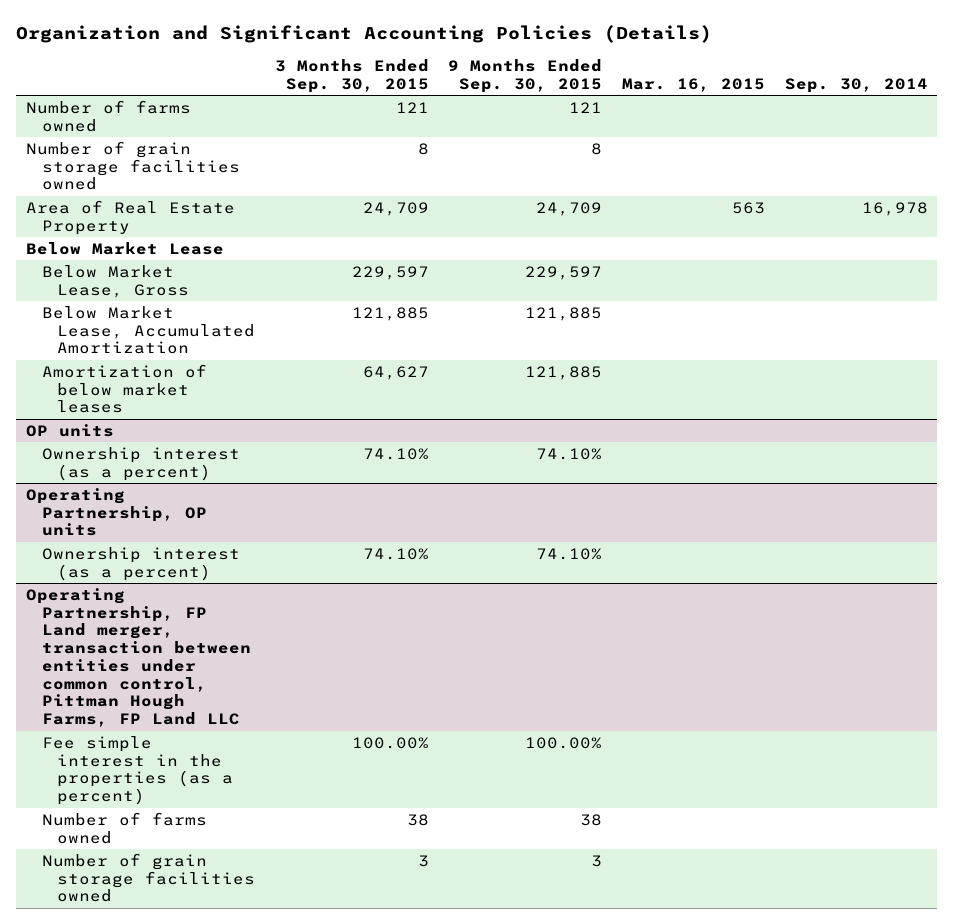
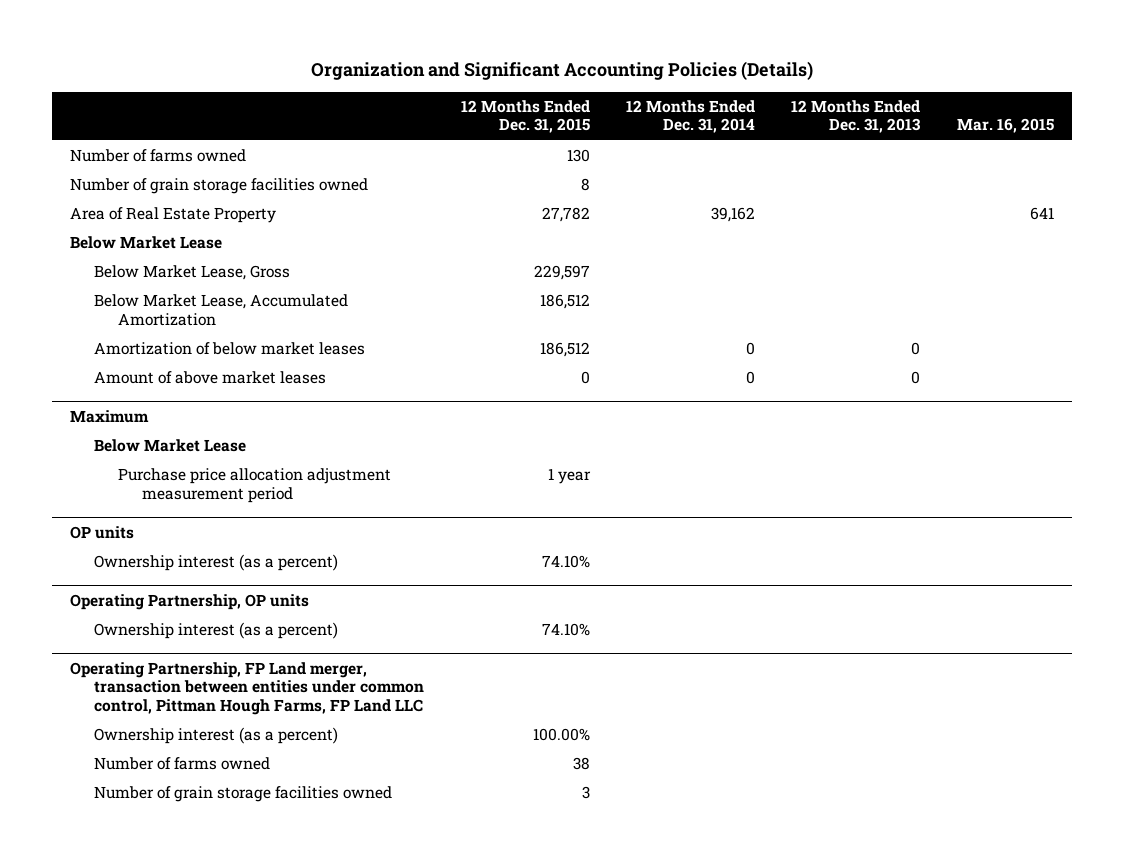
[274,59,429,93] 3 Months Ended Sep. 30, 2015 -> none
[448,59,603,93] 9 Months Ended Sep. 30, 2015 -> none
[784,77,928,93] Sep. 30, 2014 -> none
none -> [460,99,590,134] 12 Months Ended Dec. 31, 2015
none -> [626,99,756,134] 12 Months Ended Dec. 31, 2014
none -> [791,99,922,134] 12 Months Ended Dec. 31, 2013
[732,201,766,214] 563 -> [1029,207,1054,221] 641
none -> [94,371,327,385] Amount of above market leases
none -> [70,409,150,423] Maximum
none -> [94,439,247,453] Below Market Lease
none -> [117,468,391,503] Purchase price allocation adjustment measurement period
[41,735,234,806] Fee simple interest in the properties (as a percent) -> none
none -> [94,727,339,745] Ownership interest (as a percent)

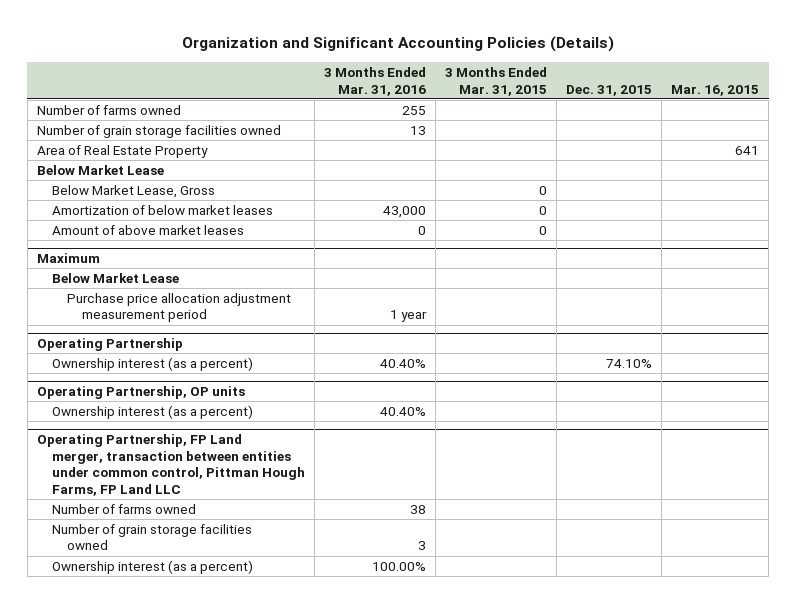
[460,99,590,134] 12 Months Ended Dec. 31, 2015 -> none
[626,99,756,134] 12 Months Ended Dec. 31, 2014 -> none
[791,99,922,134] 12 Months Ended Dec. 31, 2013 -> none
none -> [324,66,427,96] 3 Months Ended Mar. 31, 2016
none -> [445,66,548,96] 3 Months Ended Mar. 31, 2015
none -> [566,84,653,96] Dec. 31, 2015
[94,294,349,326] Below Market Lease, Accumulated Amortization -> none
[70,525,135,539] OP units -> none
[94,554,339,572] Ownership interest (as a percent) -> none
none -> [36,338,183,352] Operating Partnership
none -> [51,356,253,371] Ownership interest (as a percent)
[94,727,339,745] Ownership interest (as a percent) -> [51,559,253,574] Ownership interest (as a percent)

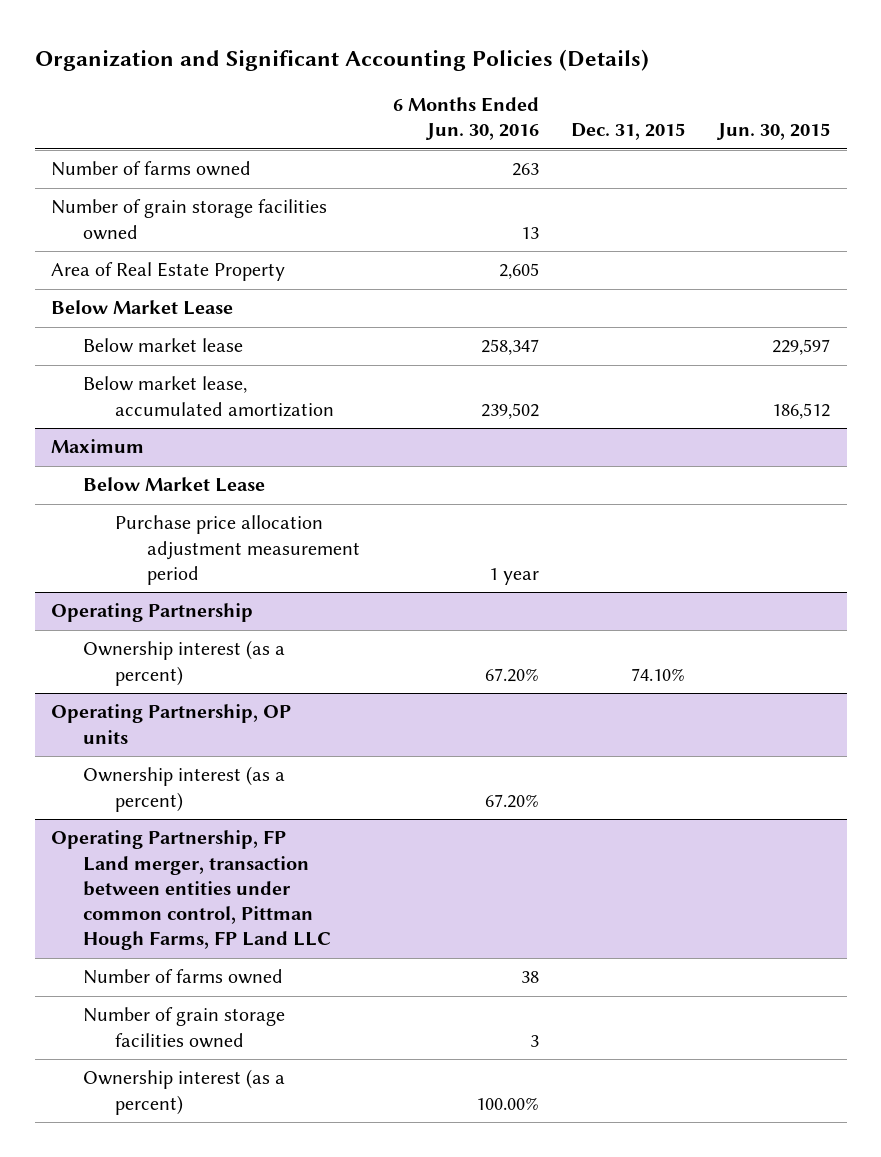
[324,66,427,96] 3 Months Ended Mar. 31, 2016 -> none
[445,66,548,96] 3 Months Ended Mar. 31, 2015 -> none
[671,84,760,96] Mar. 16, 2015 -> none
none -> [392,97,539,141] 6 Months Ended Jun. 30, 2016
none -> [716,123,831,141] Jun. 30, 2015
[51,204,273,215] Amortization of below market leases -> none
[51,224,244,235] Amount of above market leases -> none
[51,184,215,198] Below Market Lease, Gross -> [83,338,244,354] Below market lease
none -> [83,376,334,417] Below market lease, accumulated amortization

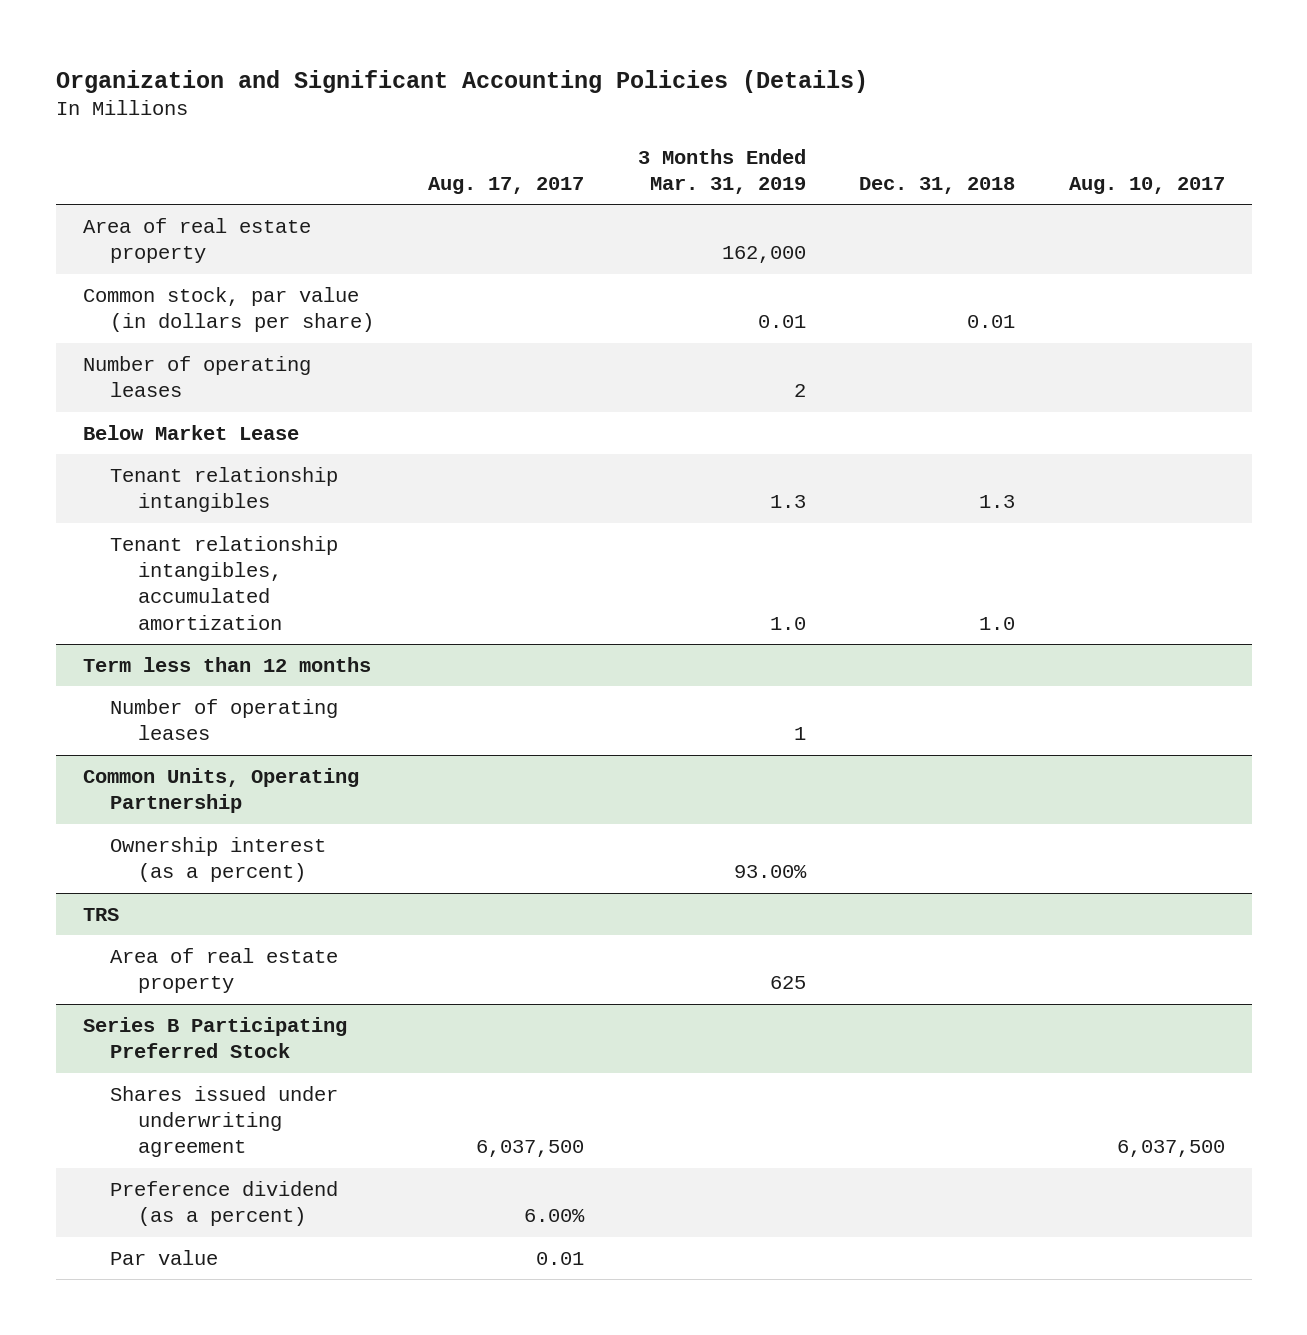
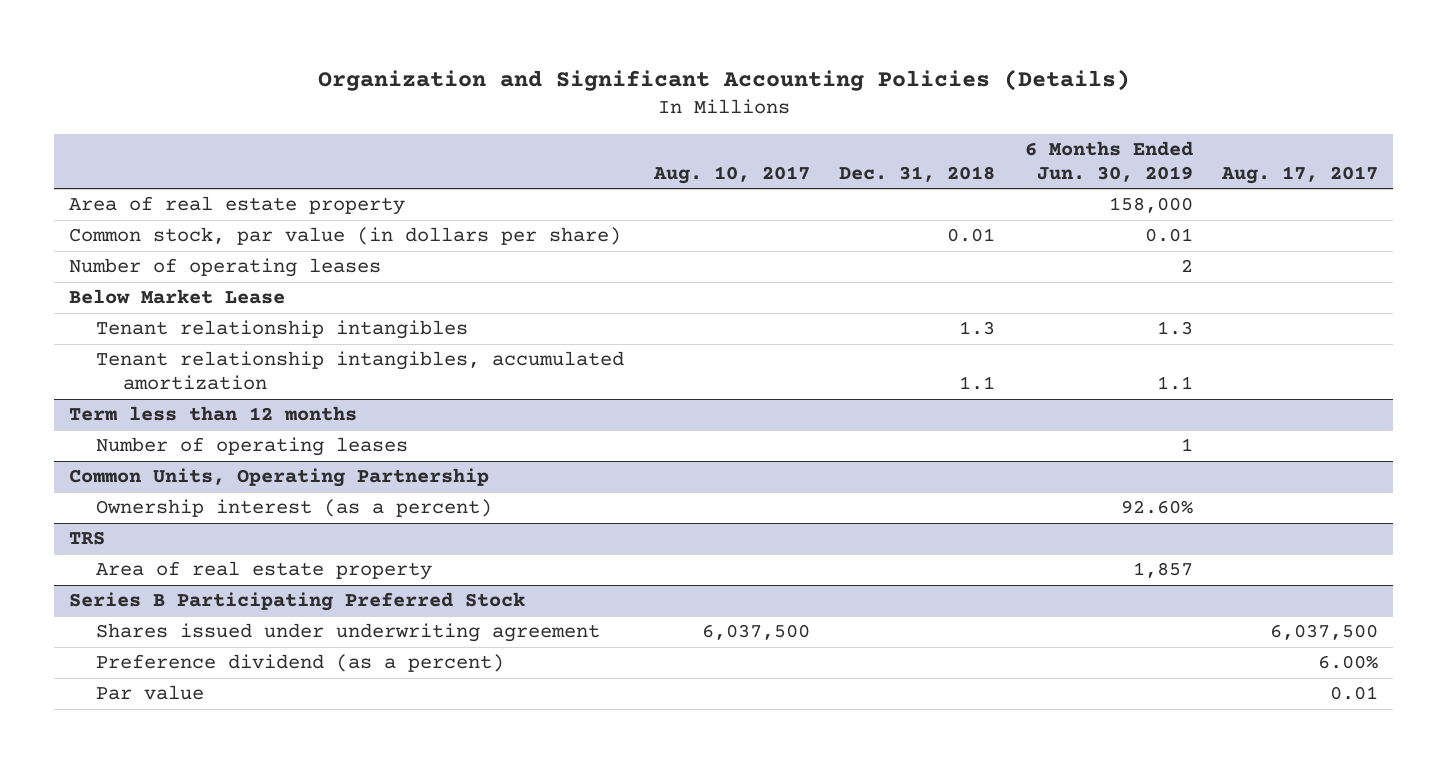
[637,148,806,195] 3 Months Ended Mar. 31, 2019 -> none
none -> [1024,141,1193,182] 6 Months Ended Jun. 30, 2019
[979,616,1016,630] 1.0 -> [959,376,996,391] 1.1

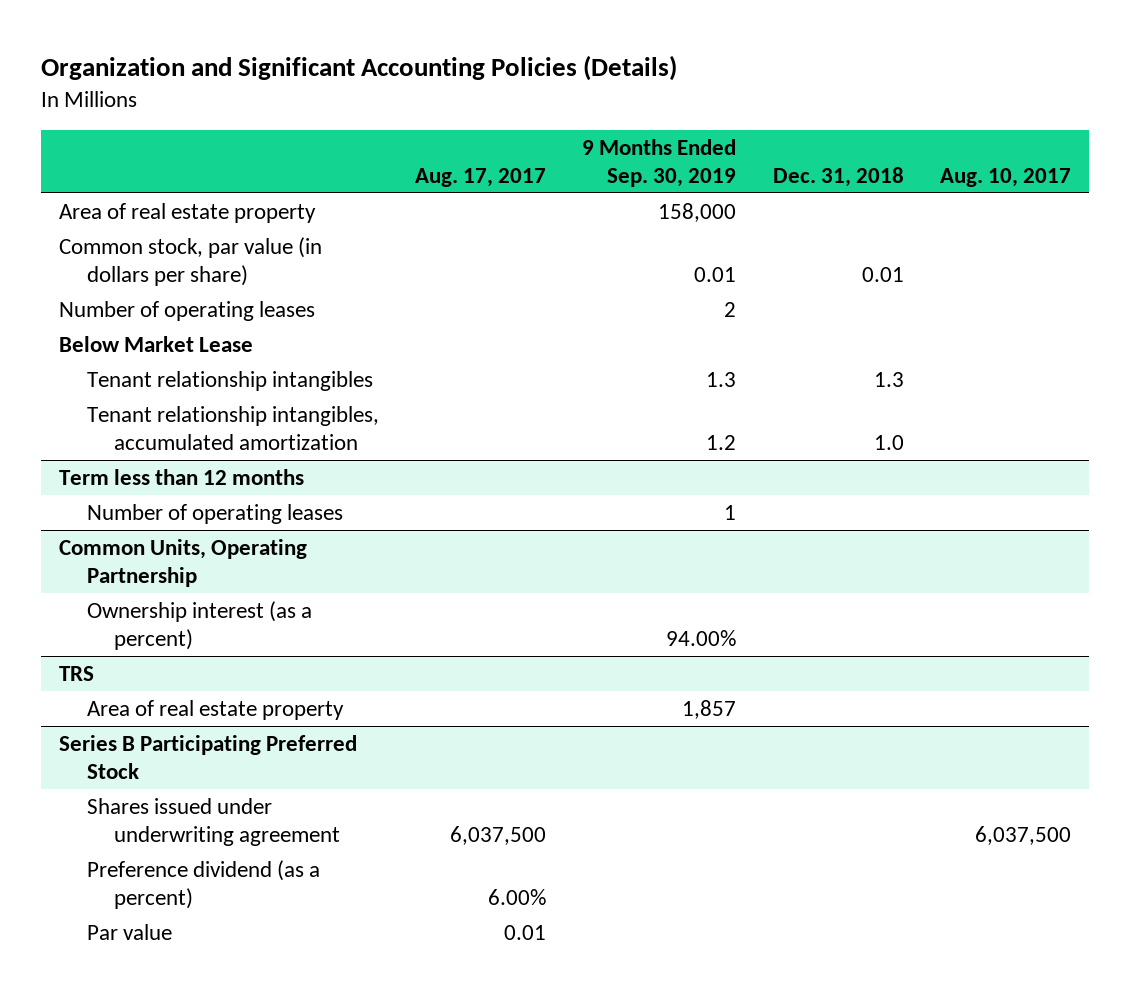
[1024,141,1193,182] 6 Months Ended Jun. 30, 2019 -> none
none -> [582,138,737,187] 9 Months Ended Sep. 30, 2019
[959,376,996,391] 1.1 -> [873,434,904,450] 1.0

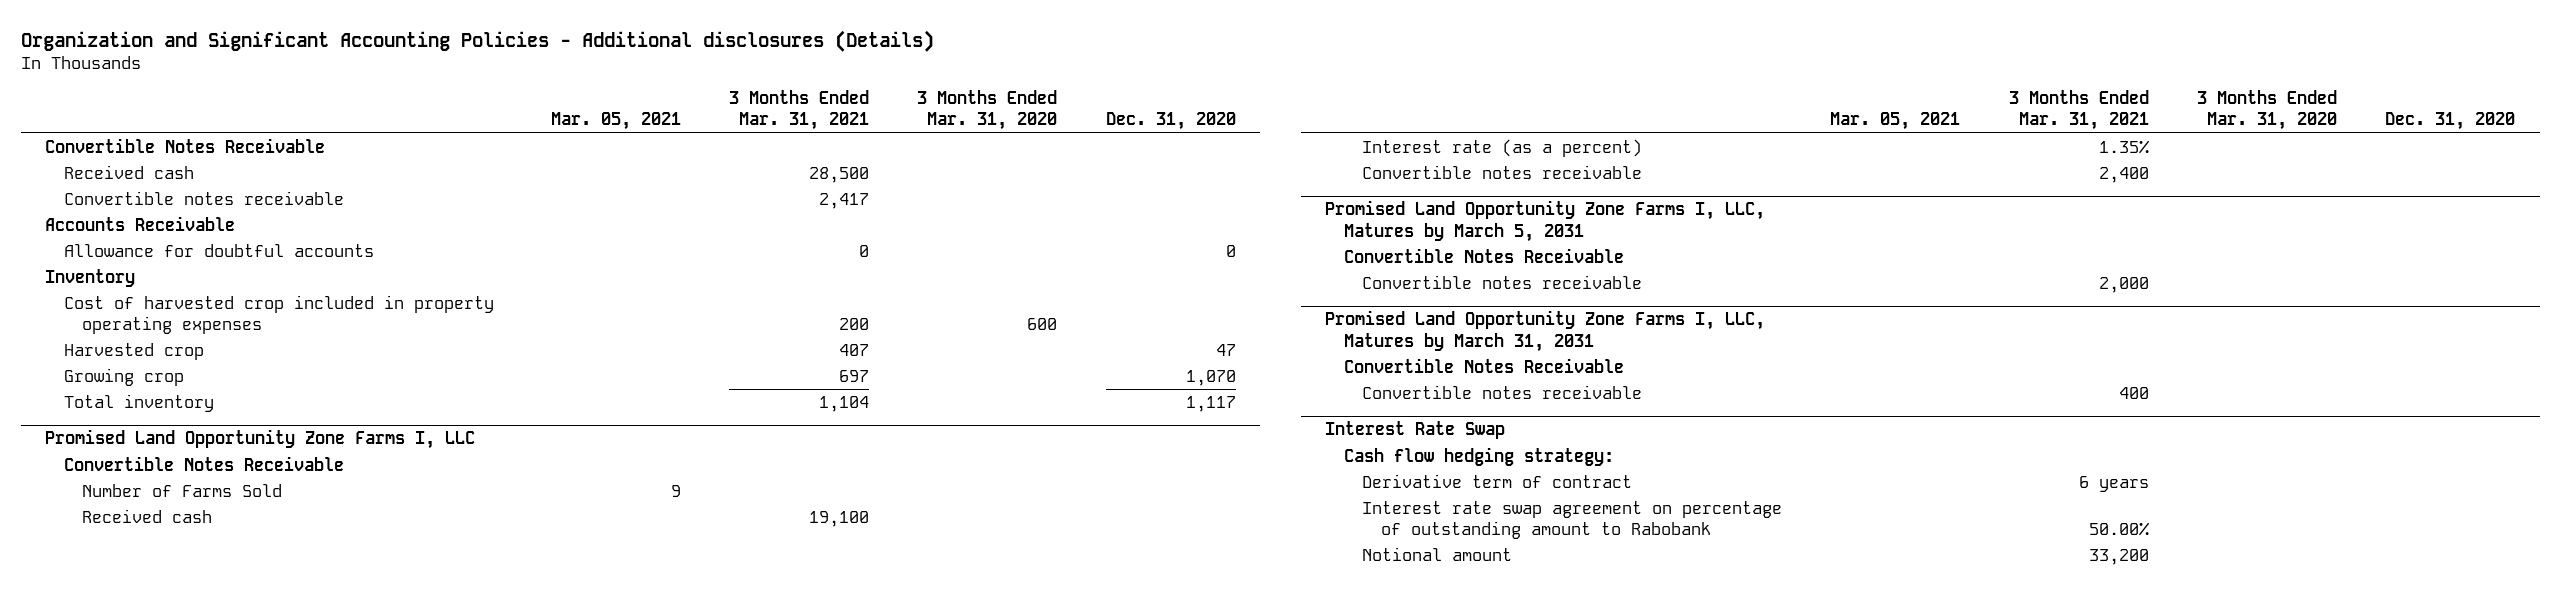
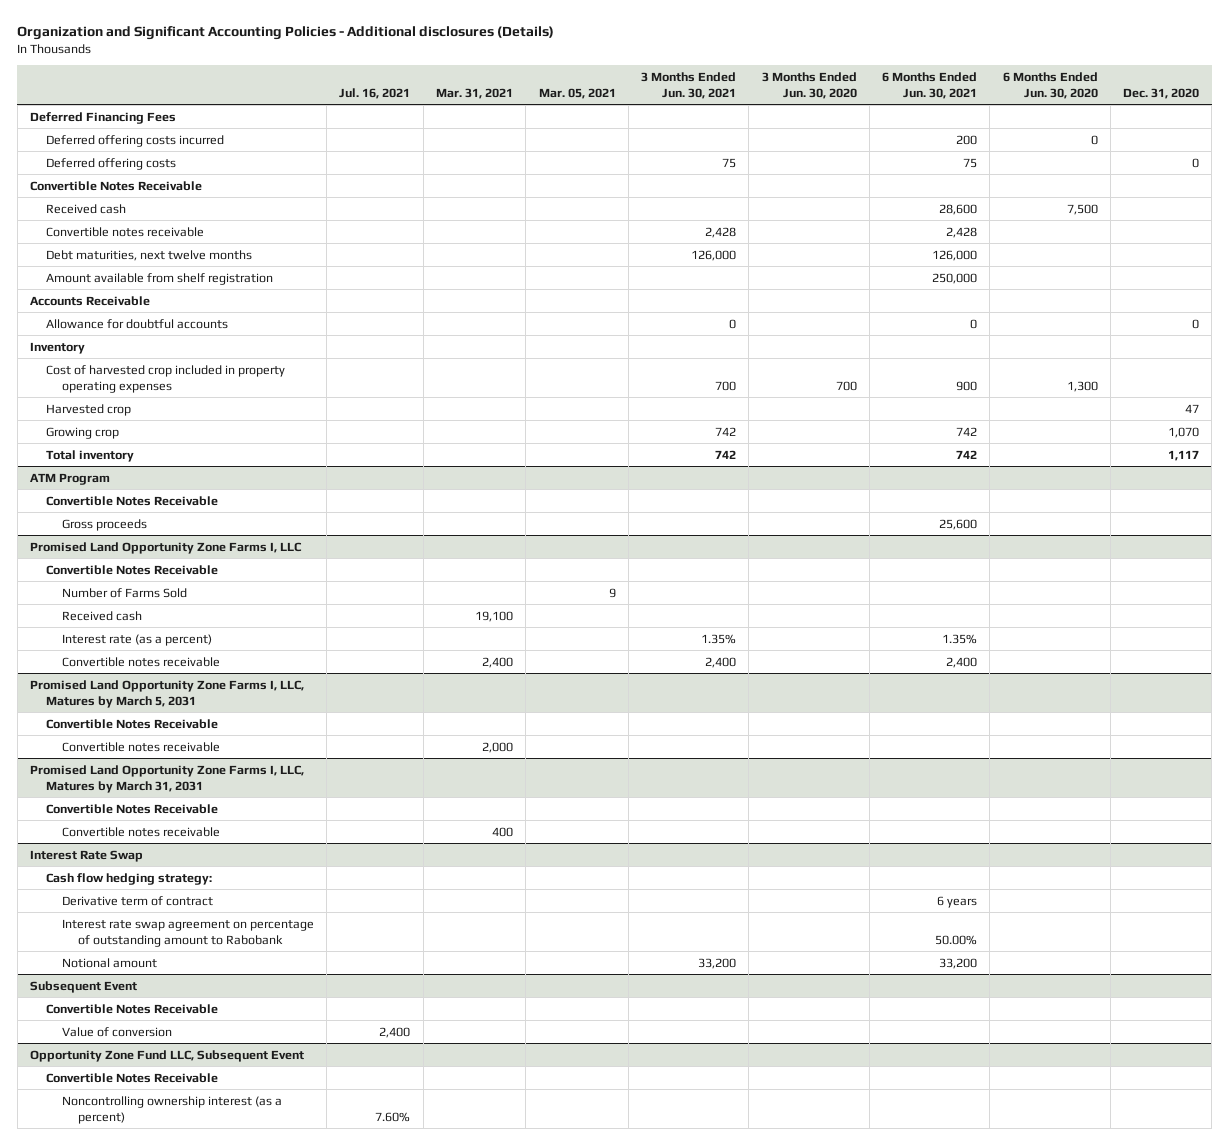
[729,90,870,131] 3 Months Ended Mar. 31, 2021 -> none
[917,90,1058,131] 3 Months Ended Mar. 31, 2020 -> none
none -> [339,87,411,99] Jul. 16, 2021
none -> [436,87,514,99] Mar. 31, 2021
none -> [641,71,737,99] 3 Months Ended Jun. 30, 2021
none -> [761,71,857,99] 3 Months Ended Jun. 30, 2020
none -> [882,71,978,99] 6 Months Ended Jun. 30, 2021
none -> [1002,71,1098,99] 6 Months Ended Jun. 30, 2020
none -> [30,111,177,124] Deferred Financing Fees
none -> [46,134,225,147] Deferred offering costs incurred
none -> [46,157,177,170] Deferred offering costs
none -> [46,249,253,261] Debt maturities, next twelve months
none -> [46,272,274,285] Amount available from shelf registration
none -> [30,472,111,485] ATM Program
none -> [46,495,219,506] Convertible Notes Receivable
none -> [61,518,147,531] Gross proceeds
none -> [30,980,138,993] Subsequent Event
none -> [46,1003,219,1014] Convertible Notes Receivable
none -> [61,1026,172,1037] Value of conversion
none -> [30,1049,305,1062] Opportunity Zone Fund LLC, Subsequent Event
none -> [46,1072,219,1083] Convertible Notes Receivable
none -> [61,1095,282,1124] Noncontrolling ownership interest (as a percent)

